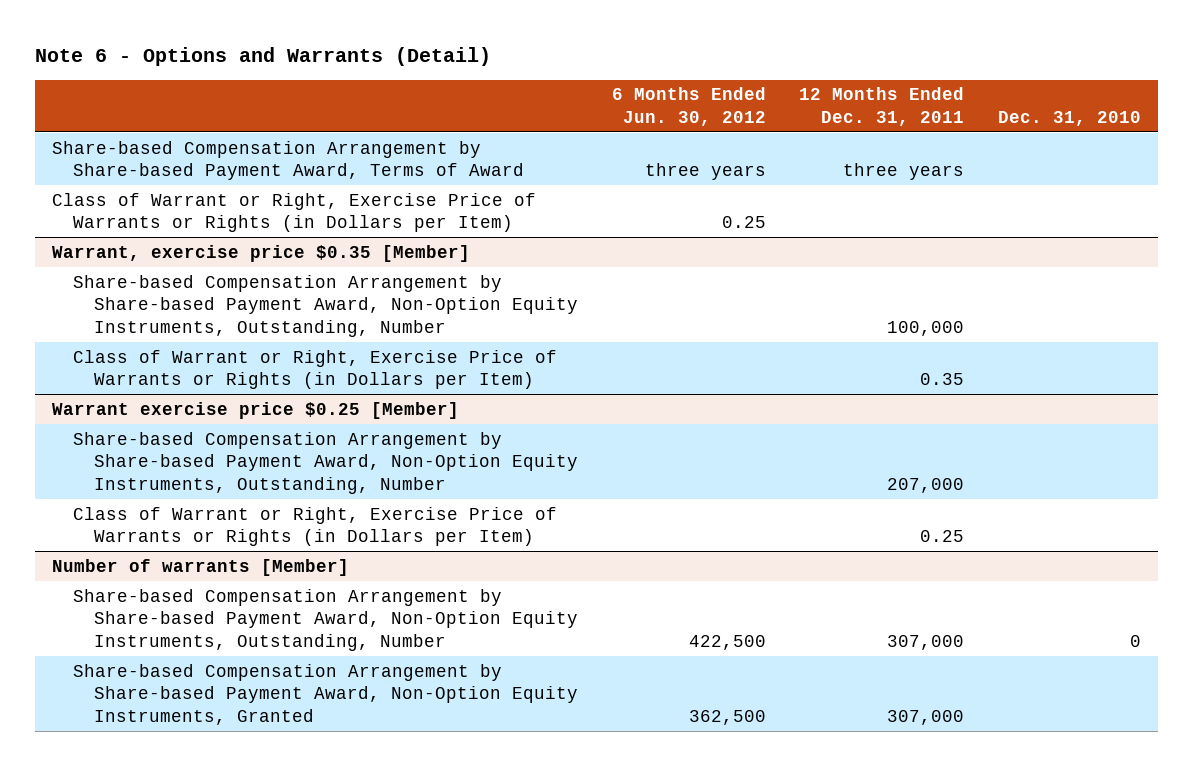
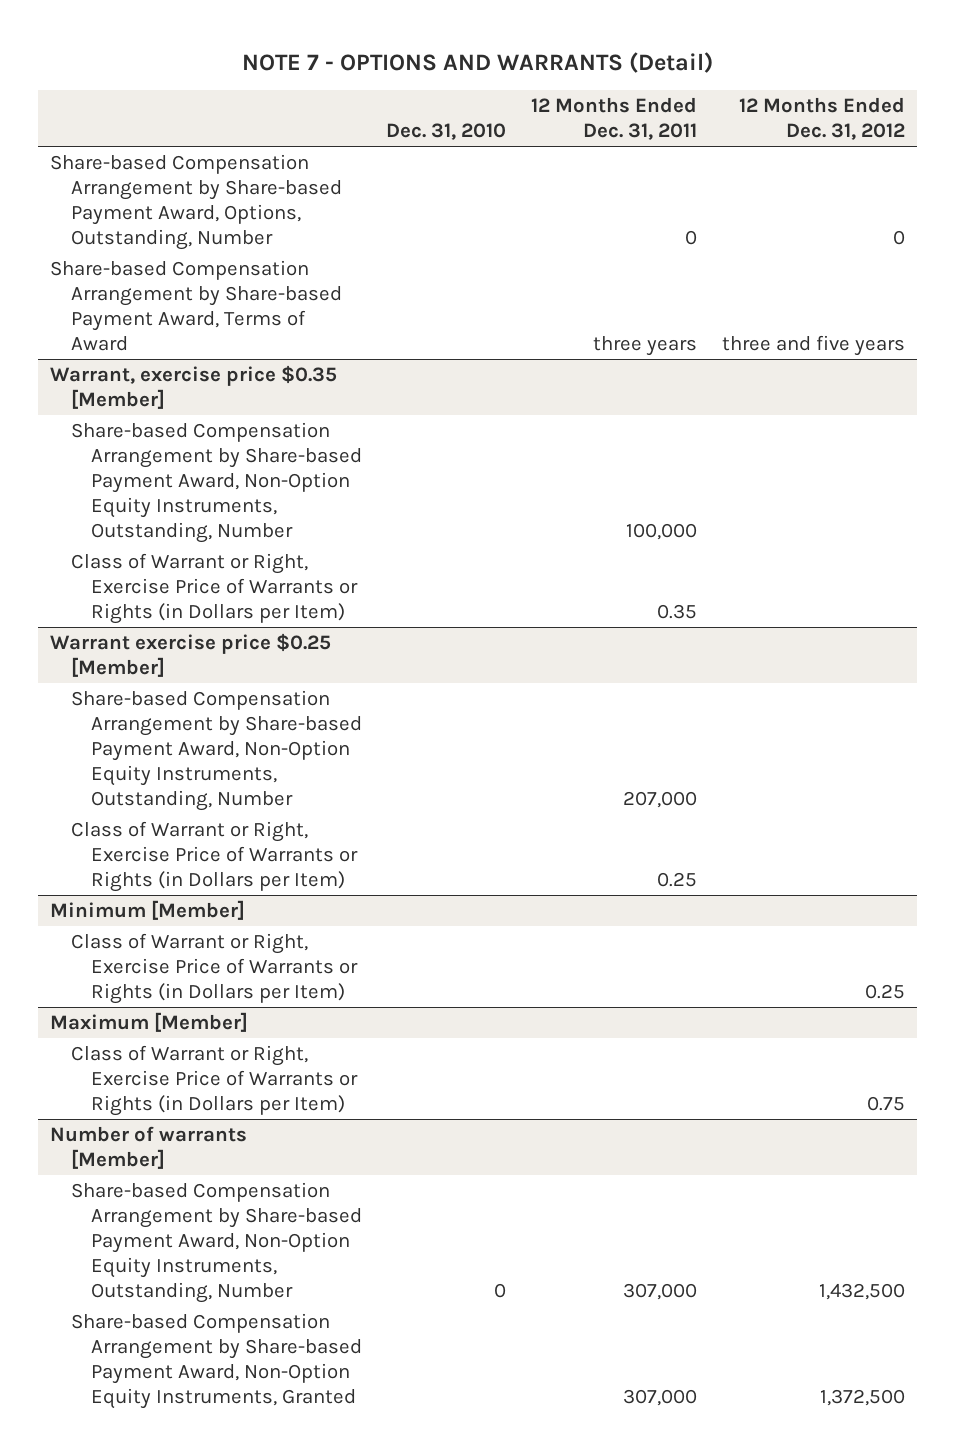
[35,47,492,67] Note 6 - Options and Warrants (Detail) -> [241,51,713,73] NOTE 7 - OPTIONS AND WARRANTS (Detail)
[611,87,766,126] 6 Months Ended Jun. 30, 2012 -> none
none -> [738,96,905,140] 12 Months Ended Dec. 31, 2012
none -> [50,153,342,250] Share-based Compensation Arrangement by Share-based Payment Award, Options, Outstanding, Number
[52,192,537,233] Class of Warrant or Right, Exercise Price of Warrants or Rights (in Dollars per Item) -> none
none -> [50,899,246,920] Minimum [Member]
none -> [70,932,358,1004] Class of Warrant or Right, Exercise Price of Warrants or Rights (in Dollars per Item)
none -> [50,1011,249,1032] Maximum [Member]
none -> [70,1044,358,1116] Class of Warrant or Right, Exercise Price of Warrants or Rights (in Dollars per Item)

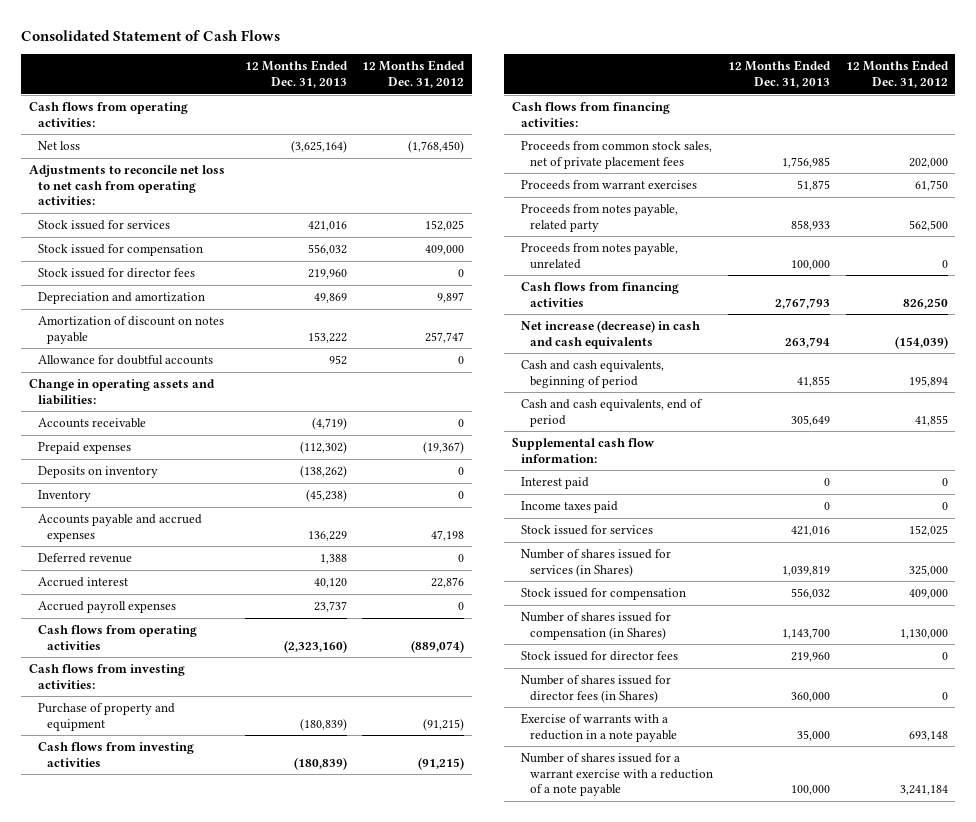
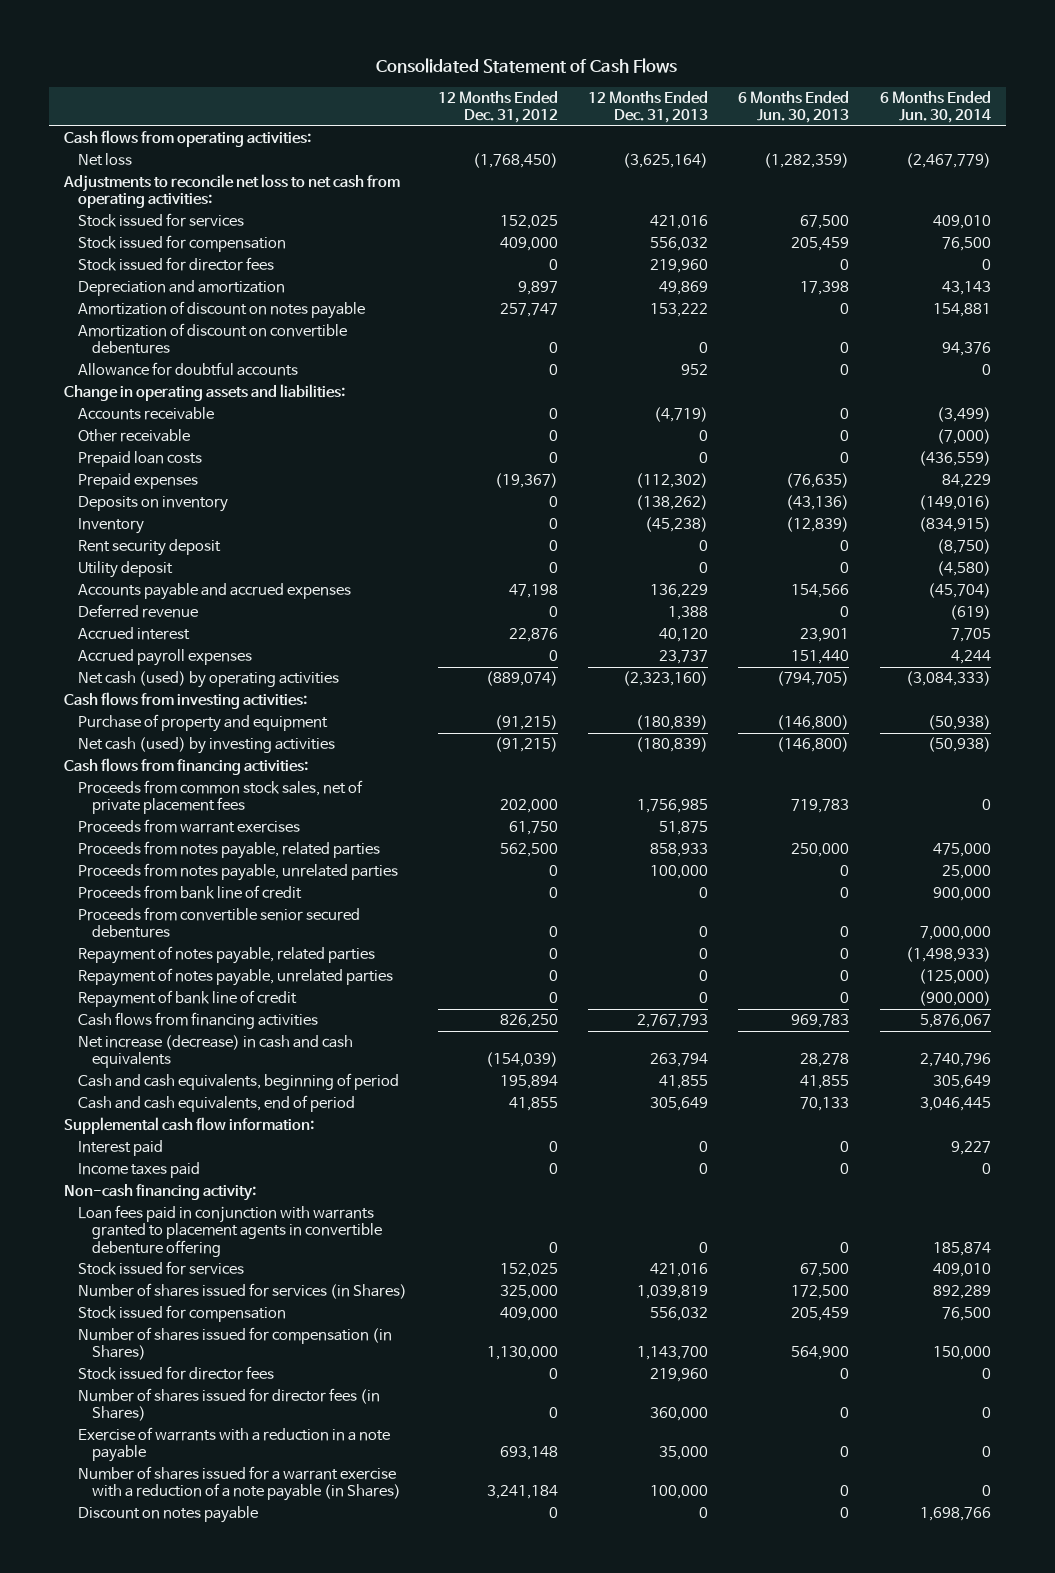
none -> [738,90,850,124] 6 Months Ended Jun. 30, 2013
none -> [879,90,991,124] 6 Months Ended Jun. 30, 2014
none -> [78,323,348,355] Amortization of discount on convertible debentures
none -> [78,429,191,443] Other receivable
none -> [78,451,203,468] Prepaid loan costs
none -> [78,539,222,557] Rent security deposit
none -> [78,561,174,579] Utility deposit
[37,625,197,650] Cash flows from operating activities -> [78,671,340,689] Net cash (used) by operating activities
[37,742,194,767] Cash flows from investing activities -> [78,737,336,755] Net cash (used) by investing activities
[521,204,679,232] Proceeds from notes payable, related party -> [78,841,381,860] Proceeds from notes payable, related parties
[521,243,679,269] Proceeds from notes payable, unrelated -> [78,863,399,882] Proceeds from notes payable, unrelated parties
none -> [78,885,303,900] Proceeds from bank line of credit
none -> [78,907,361,939] Proceeds from convertible senior secured debentures
none -> [78,946,376,965] Repayment of notes payable, related parties
none -> [78,968,394,987] Repayment of notes payable, unrelated parties
none -> [78,990,298,1009] Repayment of bank line of credit
none -> [64,1184,257,1202] Non-cash financing activity:
none -> [78,1205,383,1257] Loan fees paid in conjunction with warrants granted to placement agents in convertible debenture offering
[521,753,714,796] Number of shares issued for a warrant exercise with a reduction of a note payable -> [78,1466,402,1502] Number of shares issued for a warrant exercise with a reduction of a note payable (in Shares)
none -> [78,1506,259,1524] Discount on notes payable

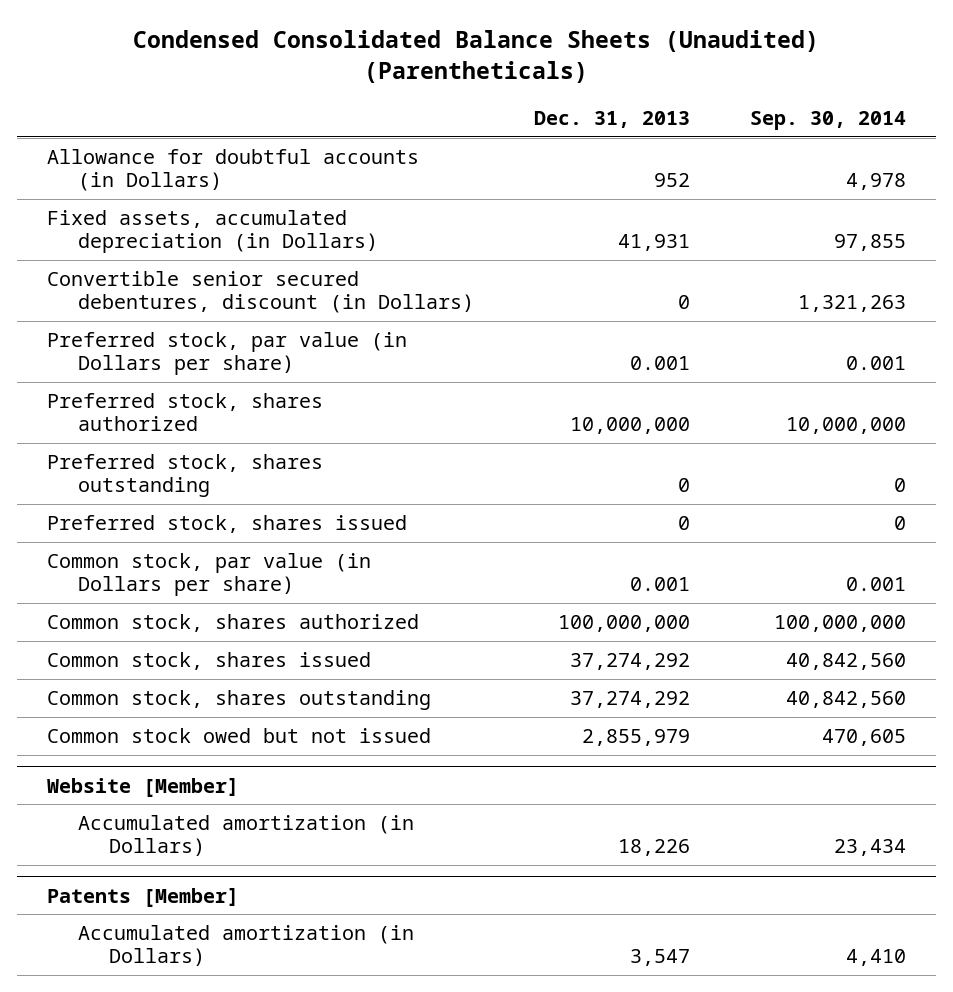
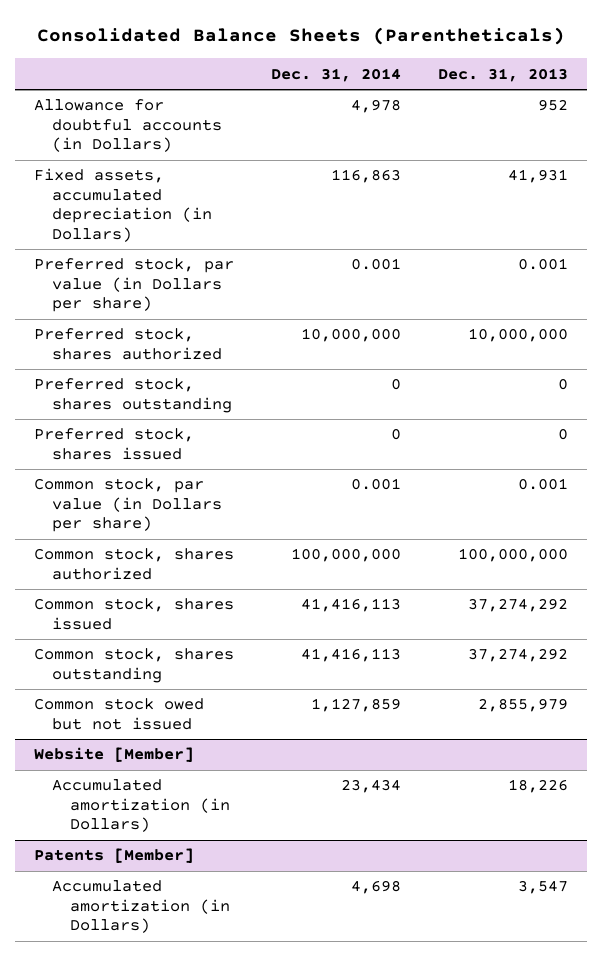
[133,29,820,84] Condensed Consolidated Balance Sheets (Unaudited) (Parentheticals) -> [36,27,565,46] Consolidated Balance Sheets (Parentheticals)
[750,111,907,131] Sep. 30, 2014 -> none
none -> [270,67,401,82] Dec. 31, 2014
[46,271,474,314] Convertible senior secured debentures, discount (in Dollars) -> none

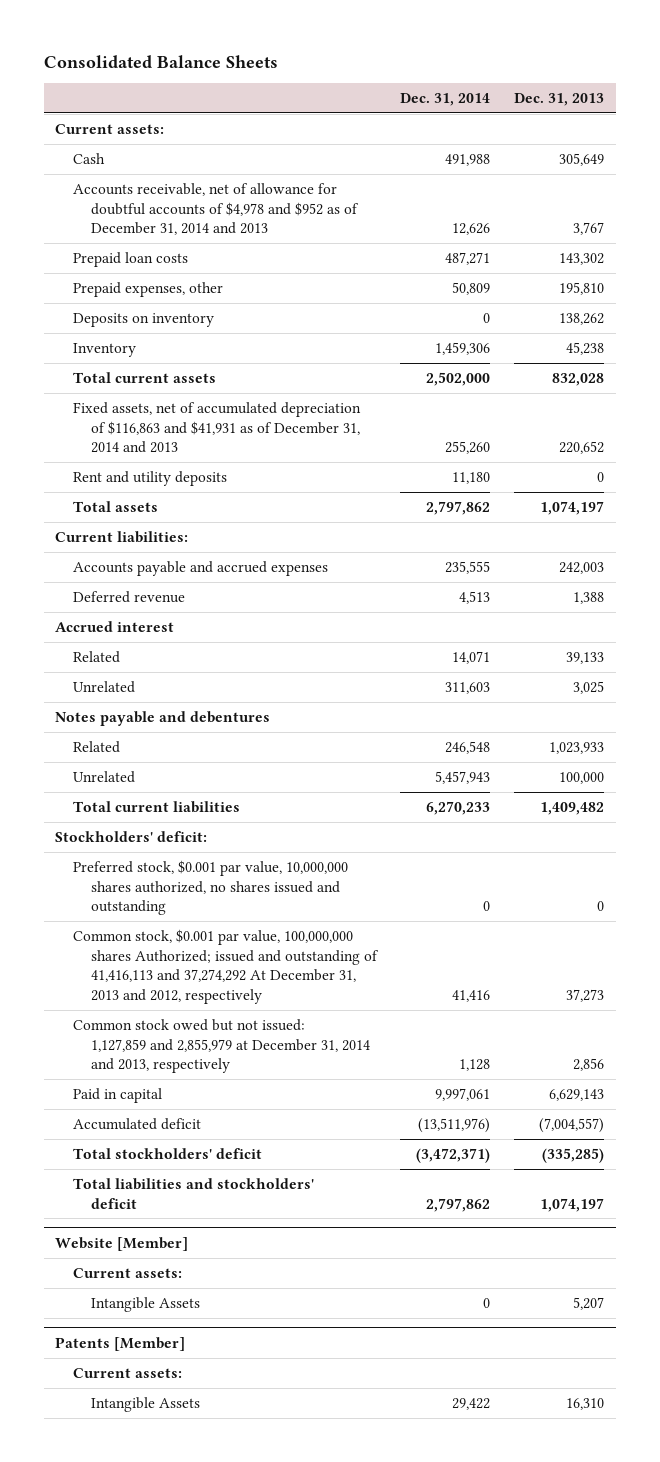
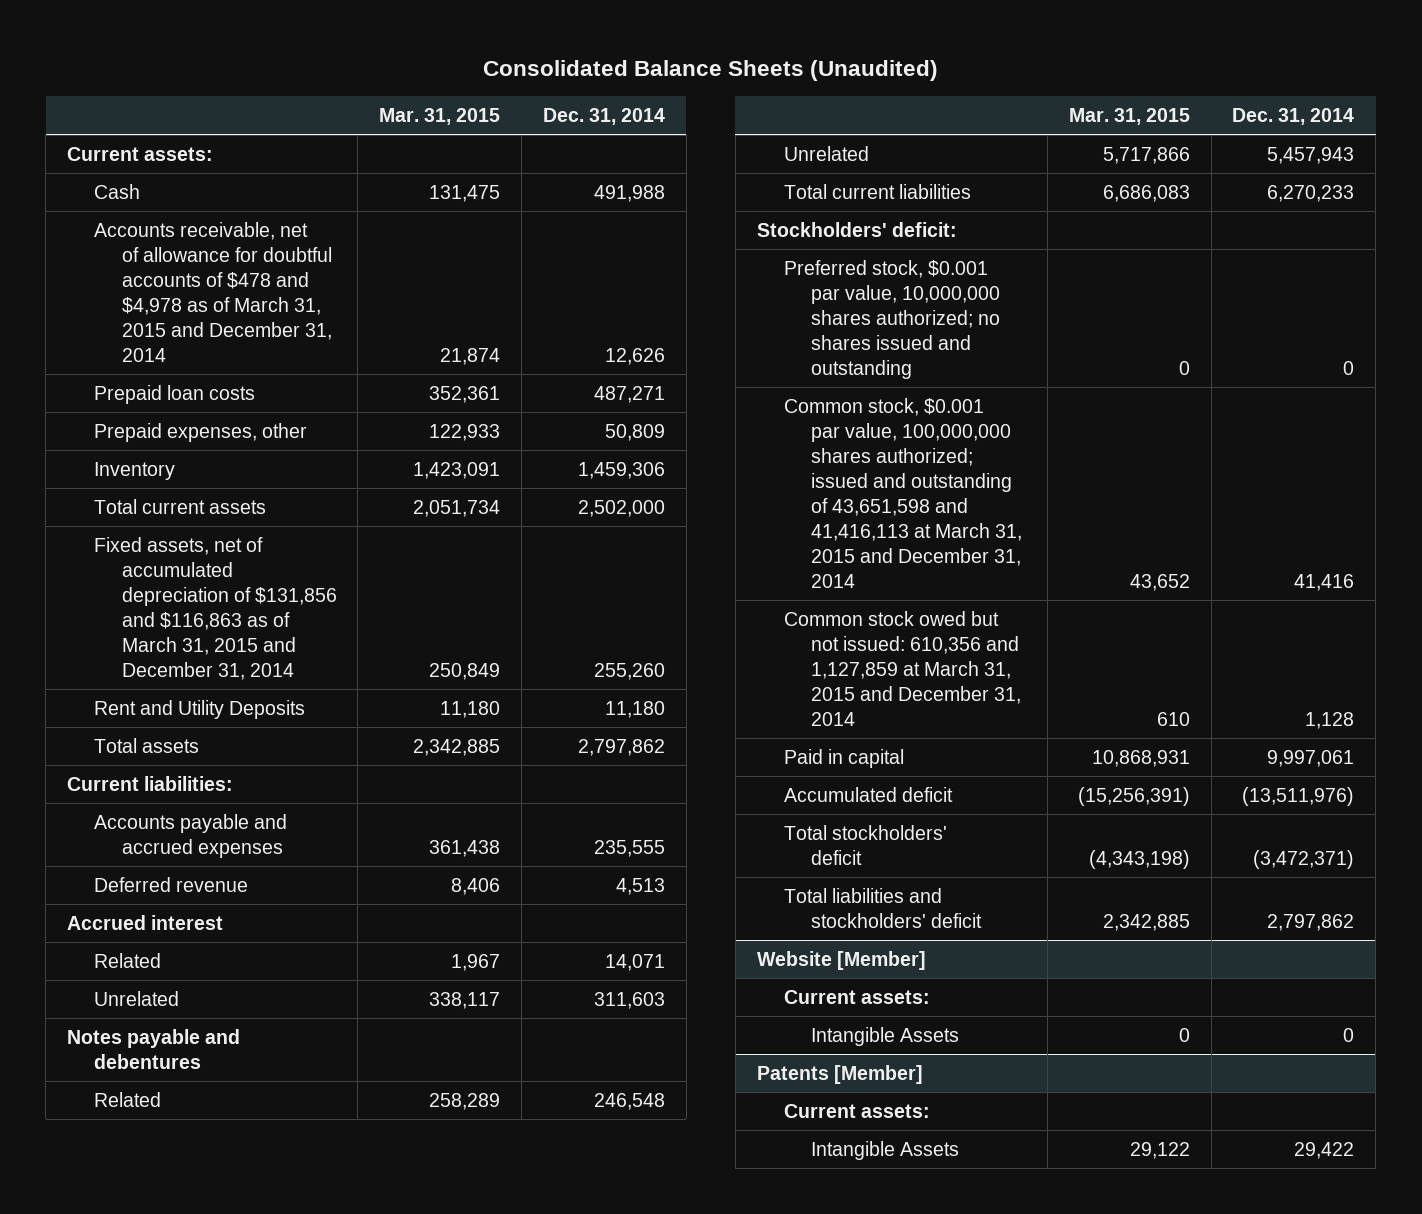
[43,54,278,68] Consolidated Balance Sheets -> [482,60,938,82] Consolidated Balance Sheets (Unaudited)
[514,92,605,106] Dec. 31, 2013 -> none
none -> [379,107,501,125] Mar. 31, 2015
[73,182,359,236] Accounts receivable, net of allowance for doubtful accounts of $4,978 and $952 as of December 31, 2014 and 2013 -> [94,221,332,362] Accounts receivable, net of allowance for doubtful accounts of $478 and $4,978 as of March 31, 2015 and December 31, 2014
[73,312,215,327] Deposits on inventory -> none
[73,401,362,454] Fixed assets, net of accumulated depreciation of $116,863 and $41,931 as of December 31, 2014 and 2013 -> [94,536,337,680] Fixed assets, net of accumulated depreciation of $131,856 and $116,863 as of March 31, 2015 and December 31, 2014
[73,470,228,486] Rent and utility deposits -> [94,699,306,719] Rent and Utility Deposits
[73,859,349,916] Preferred stock, $0.001 par value, 10,000,000 shares authorized, no shares issued and outstanding -> [783,259,1001,379] Preferred stock, $0.001 par value, 10,000,000 shares authorized; no shares issued and outstanding
[73,928,379,1004] Common stock, $0.001 par value, 100,000,000 shares Authorized; issued and outstanding of 41,416,113 and 37,274,292 At December 31, 2013 and 2012, respectively -> [783,397,1023,589] Common stock, $0.001 par value, 100,000,000 shares authorized; issued and outstanding of 43,651,598 and 41,416,113 at March 31, 2015 and December 31, 2014
[73,1018,370,1074] Common stock owed but not issued: 1,127,859 and 2,855,979 at December 31, 2014 and 2013, respectively -> [783,610,1022,726] Common stock owed but not issued: 610,356 and 1,127,859 at March 31, 2015 and December 31, 2014

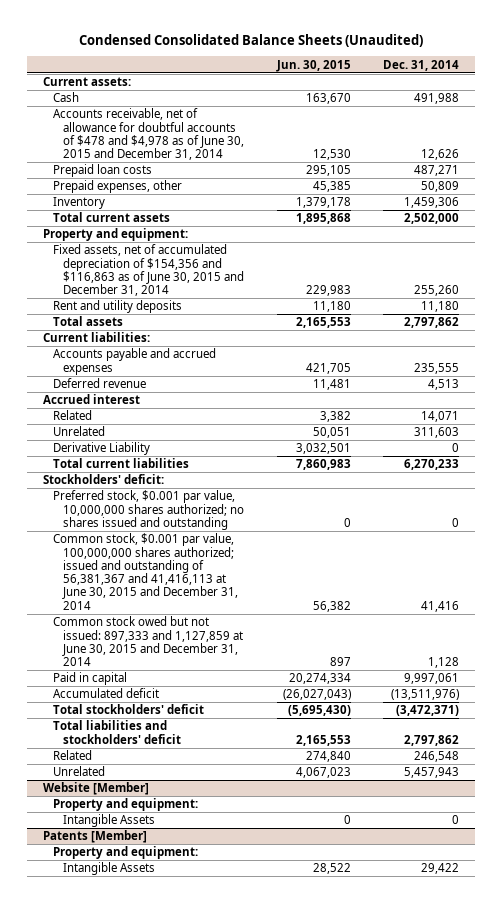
[482,60,938,82] Consolidated Balance Sheets (Unaudited) -> [79,33,424,47] Condensed Consolidated Balance Sheets (Unaudited)
[379,107,501,125] Mar. 31, 2015 -> none
none -> [275,59,351,72] Jun. 30, 2015
[94,221,332,362] Accounts receivable, net of allowance for doubtful accounts of $478 and $4,978 as of March 31, 2015 and December 31, 2014 -> [53,108,245,161] Accounts receivable, net of allowance for doubtful accounts of $478 and $4,978 as of June 30, 2015 and December 31, 2014
none -> [43,228,189,242] Property and equipment:
[94,536,337,680] Fixed assets, net of accumulated depreciation of $131,856 and $116,863 as of March 31, 2015 and December 31, 2014 -> [53,244,245,297] Fixed assets, net of accumulated depreciation of $154,356 and $116,863 as of June 30, 2015 and December 31, 2014
[94,699,306,719] Rent and Utility Deposits -> [53,300,183,314] Rent and utility deposits
[67,1028,241,1069] Notes payable and debentures -> none
none -> [53,442,151,456] Derivative Liability
[783,397,1023,589] Common stock, $0.001 par value, 100,000,000 shares authorized; issued and outstanding of 43,651,598 and 41,416,113 at March 31, 2015 and December 31, 2014 -> [53,533,239,610] Common stock, $0.001 par value, 100,000,000 shares authorized; issued and outstanding of 56,381,367 and 41,416,113 at June 30, 2015 and December 31, 2014
[783,610,1022,726] Common stock owed but not issued: 610,356 and 1,127,859 at March 31, 2015 and December 31, 2014 -> [53,616,244,667] Common stock owed but not issued: 897,333 and 1,127,859 at June 30, 2015 and December 31, 2014
[94,1091,162,1107] Related -> [53,750,93,761] Related
[783,145,869,161] Unrelated -> [53,766,106,777] Unrelated
[783,989,930,1004] Current assets: -> none
none -> [53,798,199,812] Property and equipment:
[783,1103,930,1118] Current assets: -> none
none -> [53,846,199,860] Property and equipment:

